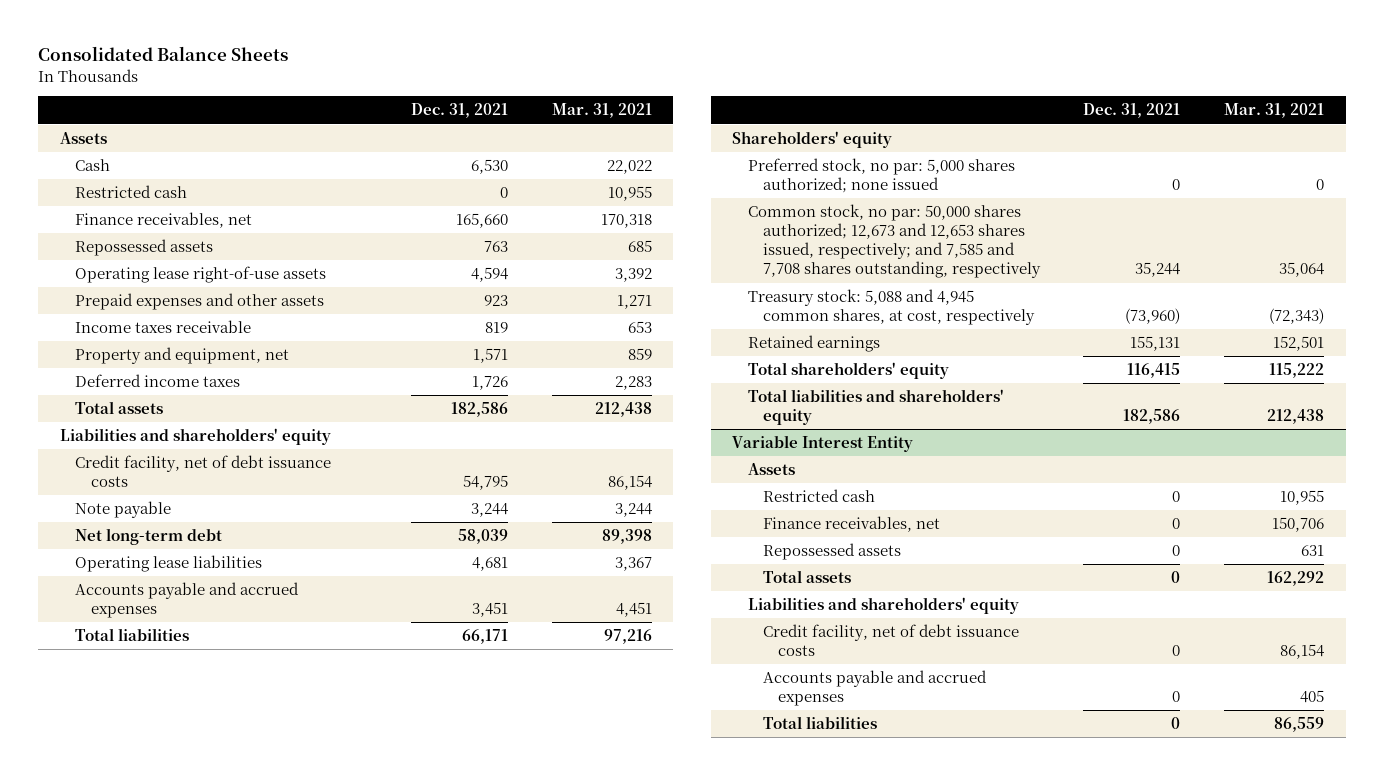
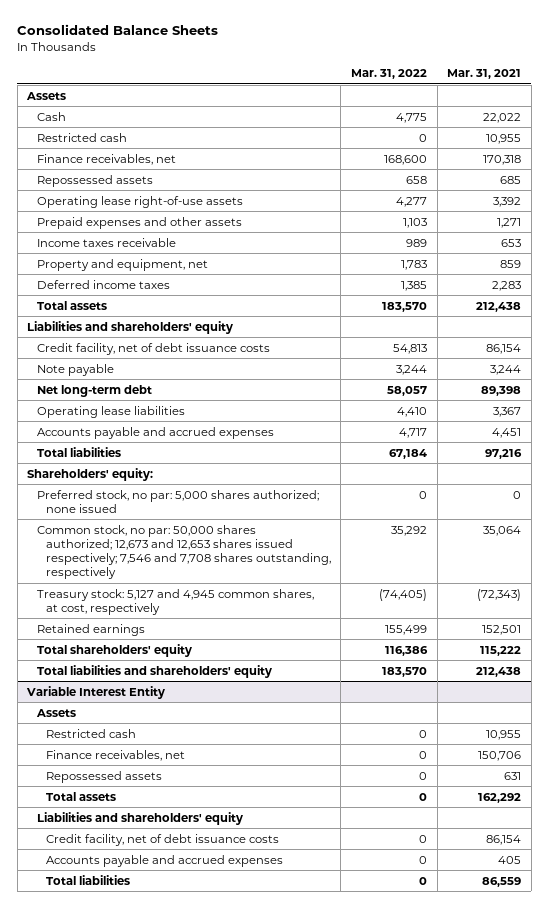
[411,103,509,119] Dec. 31, 2021 -> none
none -> [350,68,427,79] Mar. 31, 2022
[732,130,893,148] Shareholders' equity -> [27,467,154,481] Shareholders' equity:
[747,203,1041,279] Common stock, no par: 50,000 shares authorized; 12,673 and 12,653 shares issued, respectively; and 7,585 and 7,708 shares outstanding, respectively -> [36,524,331,579] Common stock, no par: 50,000 shares authorized; 12,673 and 12,653 shares issued respectively; 7,546 and 7,708 shares outstanding, respectively
[747,288,1035,326] Treasury stock: 5,088 and 4,945 common shares, at cost, respectively -> [36,588,314,615] Treasury stock: 5,127 and 4,945 common shares, at cost, respectively

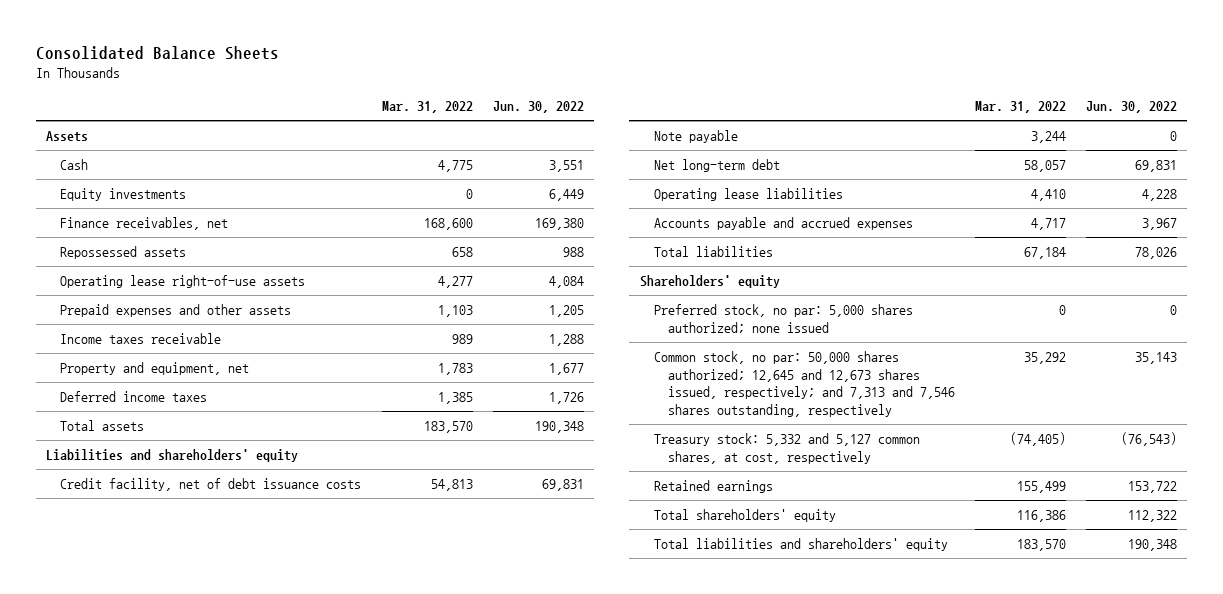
[447,68,522,79] Mar. 31, 2021 -> none
none -> [492,101,584,114] Jun. 30, 2022
[36,132,127,142] Restricted cash -> none
none -> [60,187,187,201] Equity investments
[27,467,154,481] Shareholders' equity: -> [639,274,780,288] Shareholders' equity
[36,524,331,579] Common stock, no par: 50,000 shares authorized; 12,673 and 12,653 shares issued respectively; 7,546 and 7,708 shares outstanding, respectively -> [653,350,955,418] Common stock, no par: 50,000 shares authorized; 12,645 and 12,673 shares issued, respectively; and 7,313 and 7,546 shares outstanding, respectively
[36,588,314,615] Treasury stock: 5,127 and 4,945 common shares, at cost, respectively -> [653,432,920,464] Treasury stock: 5,332 and 5,127 common shares, at cost, respectively
[26,685,166,699] Variable Interest Entity -> none
[35,708,76,717] Assets -> none
[45,728,136,738] Restricted cash -> none
[45,749,185,761] Finance receivables, net -> none
[45,770,162,783] Repossessed assets -> none
[45,791,116,801] Total assets -> none
[36,811,243,825] Liabilities and shareholders' equity -> none
[45,833,279,846] Credit facility, net of debt issuance costs -> none
[45,854,283,867] Accounts payable and accrued expenses -> none
[45,874,130,885] Total liabilities -> none

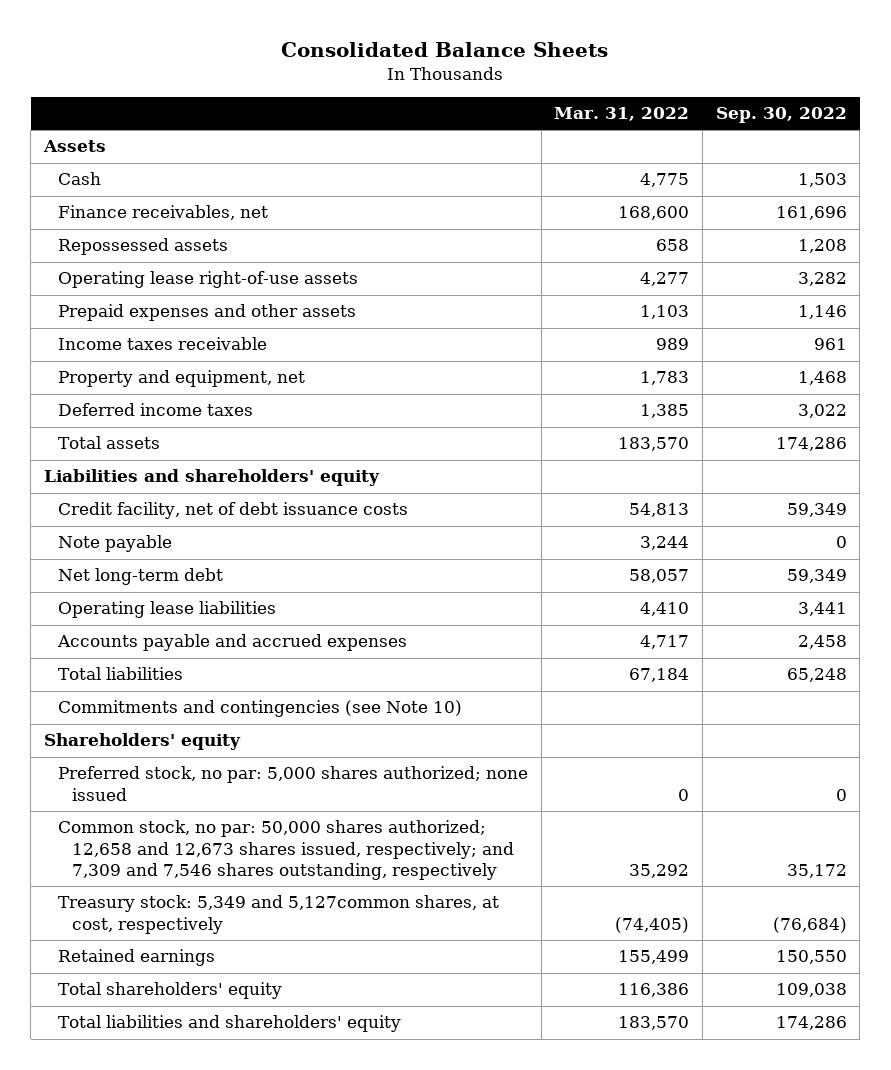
[492,101,584,114] Jun. 30, 2022 -> none
none -> [715,107,847,124] Sep. 30, 2022
[60,187,187,201] Equity investments -> none
none -> [57,700,462,718] Commitments and contingencies (see Note 10)
[653,350,955,418] Common stock, no par: 50,000 shares authorized; 12,645 and 12,673 shares issued, respectively; and 7,313 and 7,546 shares outstanding, respectively -> [57,820,515,881] Common stock, no par: 50,000 shares authorized; 12,658 and 12,673 shares issued, respectively; and 7,309 and 7,546 shares outstanding, respectively
[653,432,920,464] Treasury stock: 5,332 and 5,127 common shares, at cost, respectively -> [57,895,499,934] Treasury stock: 5,349 and 5,127common shares, at cost, respectively

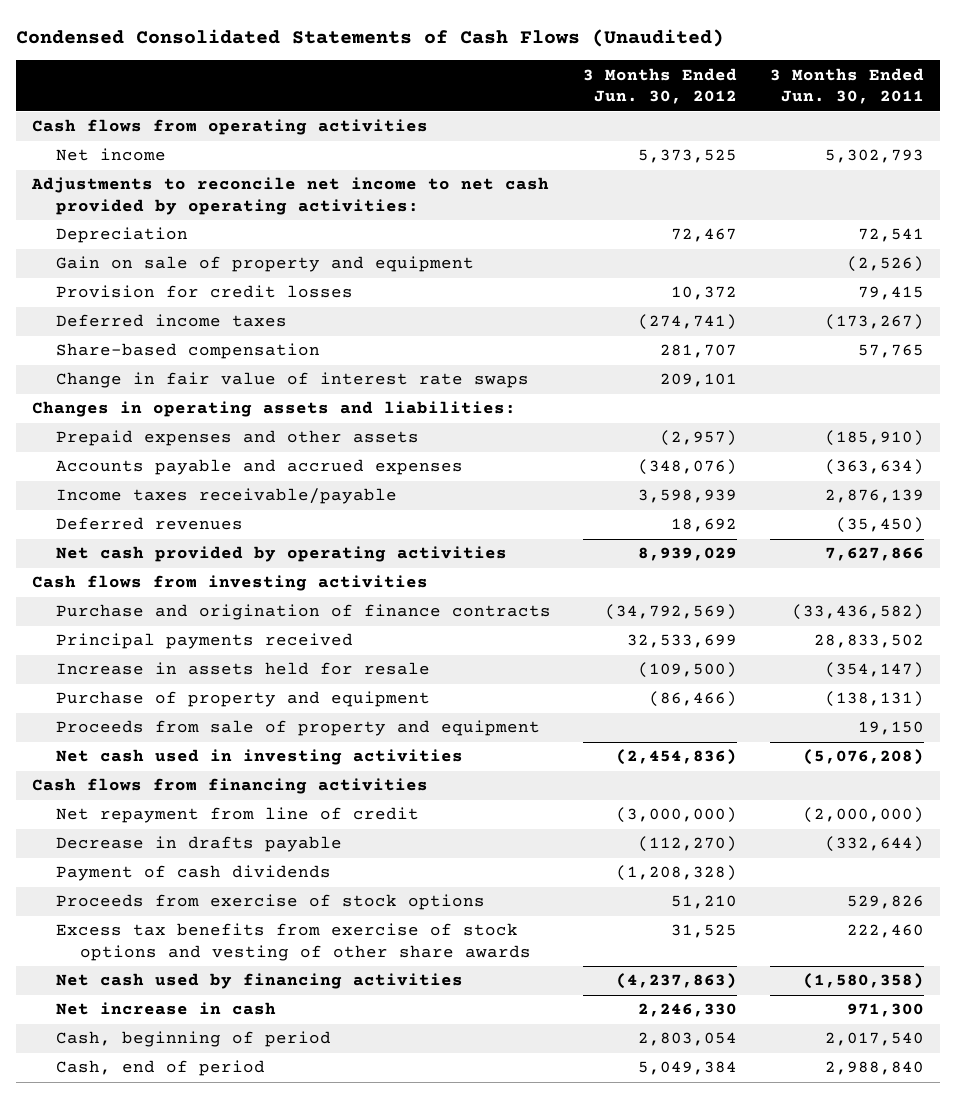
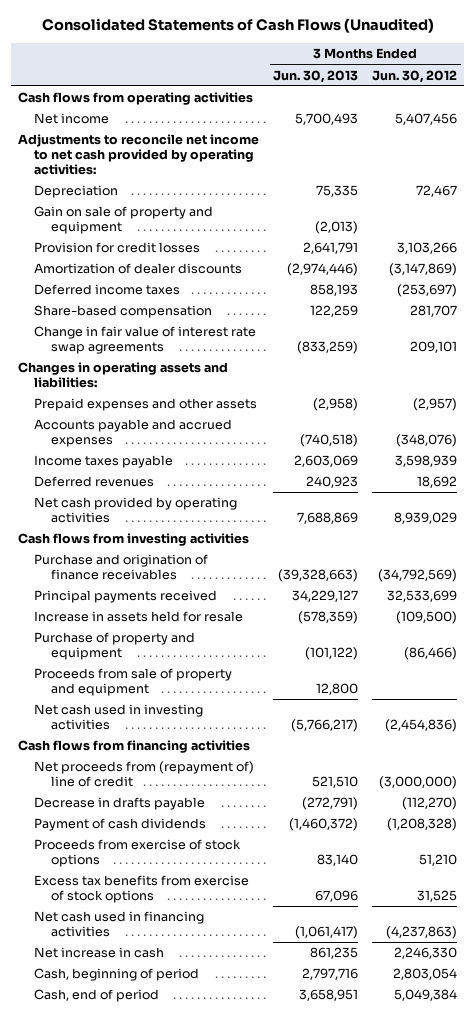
[16,28,725,47] Condensed Consolidated Statements of Cash Flows (Unaudited) -> [41,18,434,34] Consolidated Statements of Cash Flows (Unaudited)
[769,67,924,105] 3 Months Ended Jun. 30, 2011 -> none
none -> [273,69,359,83] Jun. 30, 2013
[638,149,738,164] 5,373,525 -> [395,113,458,126] 5,407,456
[671,286,738,301] 10,372 -> [397,242,458,255] 3,103,266
none -> [34,263,243,275] Amortization of dealer discounts
[638,314,738,331] (274,741) -> [397,284,458,298] (253,697)
[55,372,529,389] Change in fair value of interest rate swaps -> [34,326,257,354] Change in fair value of interest rate swap agreements
[55,488,397,505] Income taxes receivable/payable -> [34,455,174,469] Income taxes payable
[55,604,551,621] Purchase and origination of finance contracts -> [34,554,209,580] Purchase and origination of finance receivables
[55,807,419,824] Net repayment from line of credit -> [34,761,255,787] Net proceeds from (repayment of) line of credit
[55,923,531,962] Excess tax benefits from exercise of stock options and vesting of other share awards -> [34,875,250,903] Excess tax benefits from exercise of stock options
[55,973,463,990] Net cash used by financing activities -> [34,911,205,937] Net cash used in financing activities

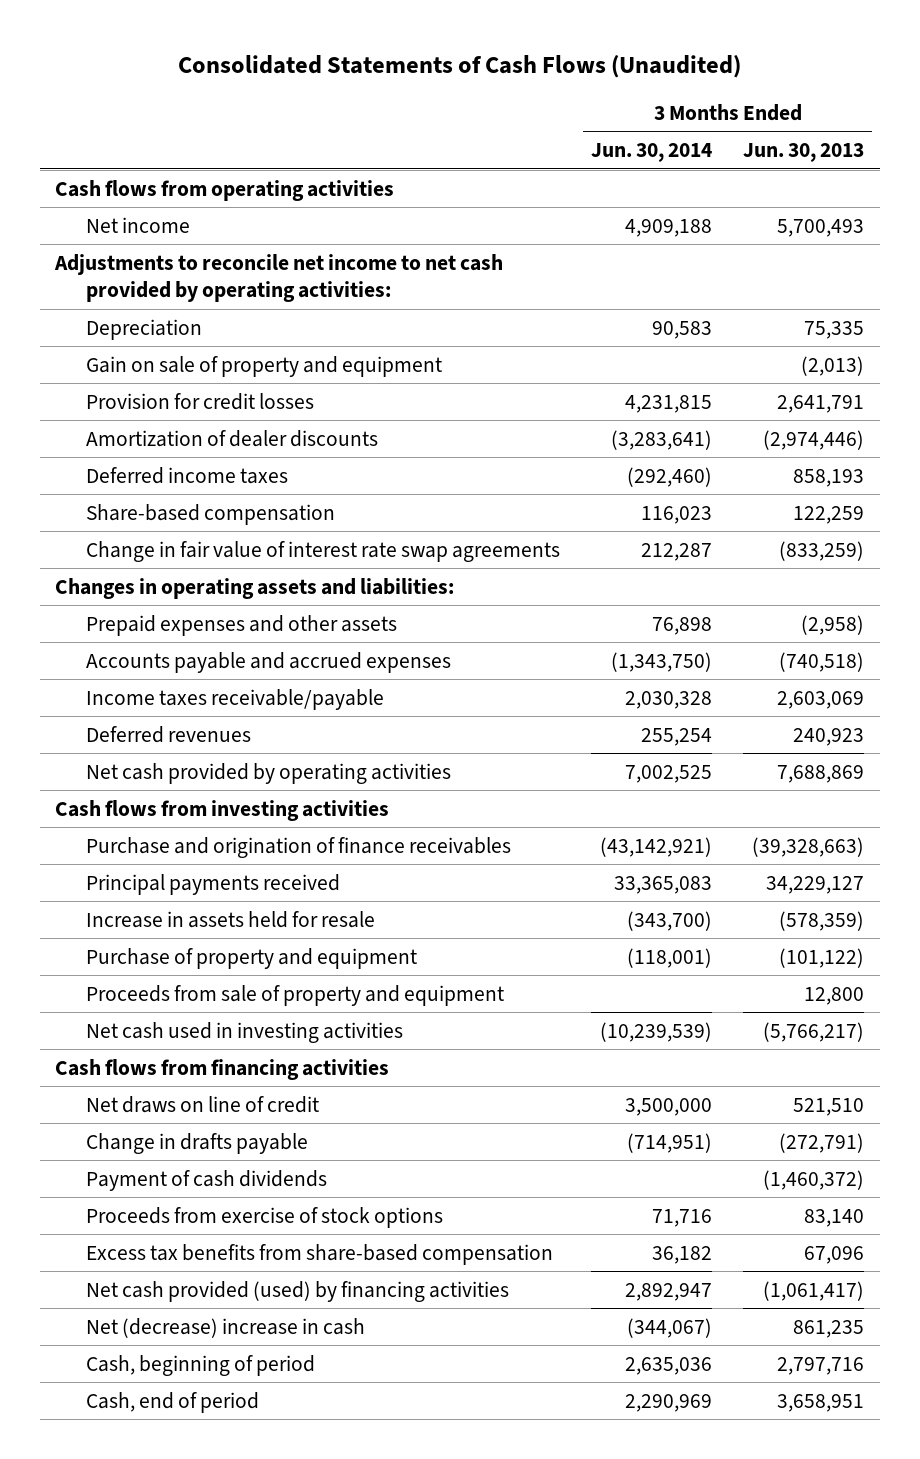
[372,69,458,83] Jun. 30, 2012 -> none
none -> [591,142,713,162] Jun. 30, 2014
[34,455,174,469] Income taxes payable -> [86,688,385,710] Income taxes receivable/payable
[34,761,255,787] Net proceeds from (repayment of) line of credit -> [86,1095,320,1113] Net draws on line of credit
[34,797,206,811] Decrease in drafts payable -> [86,1132,309,1154] Change in drafts payable
[34,875,250,903] Excess tax benefits from exercise of stock options -> [86,1243,554,1265] Excess tax benefits from share-based compensation
[34,911,205,937] Net cash used in financing activities -> [86,1280,510,1302] Net cash provided (used) by financing activities
[34,947,165,959] Net increase in cash -> [86,1317,366,1338] Net (decrease) increase in cash

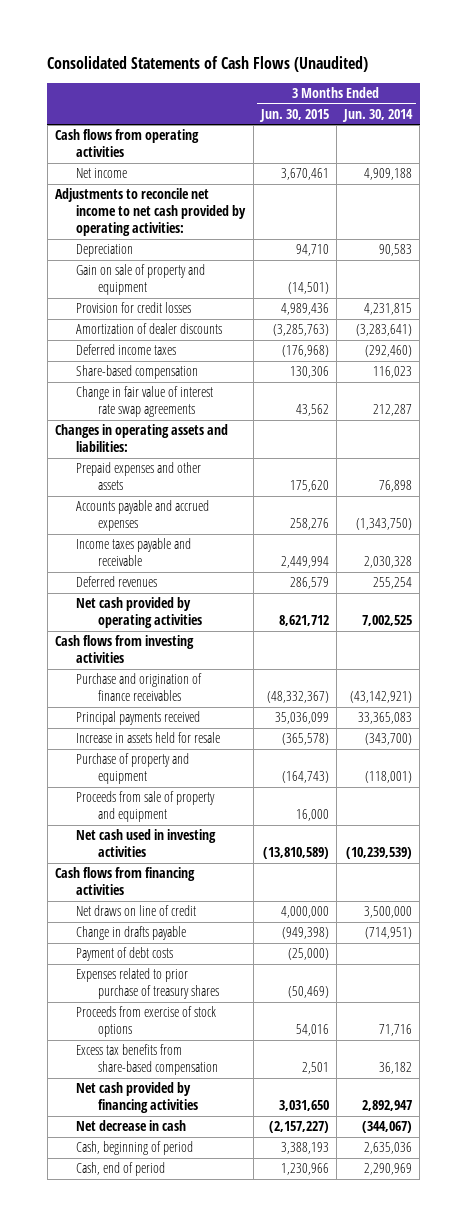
[743,142,865,162] Jun. 30, 2013 -> none
none -> [258,109,329,123] Jun. 30, 2015
[86,688,385,710] Income taxes receivable/payable -> [76,538,192,567] Income taxes payable and receivable
[86,1169,328,1191] Payment of cash dividends -> none
none -> [76,947,174,962] Payment of debt costs
none -> [76,968,219,1000] Expenses related to prior purchase of treasury shares
[86,1280,510,1302] Net cash provided (used) by financing activities -> [76,1082,198,1114] Net cash provided by financing activities
[86,1317,366,1338] Net (decrease) increase in cash -> [76,1120,187,1132] Net decrease in cash

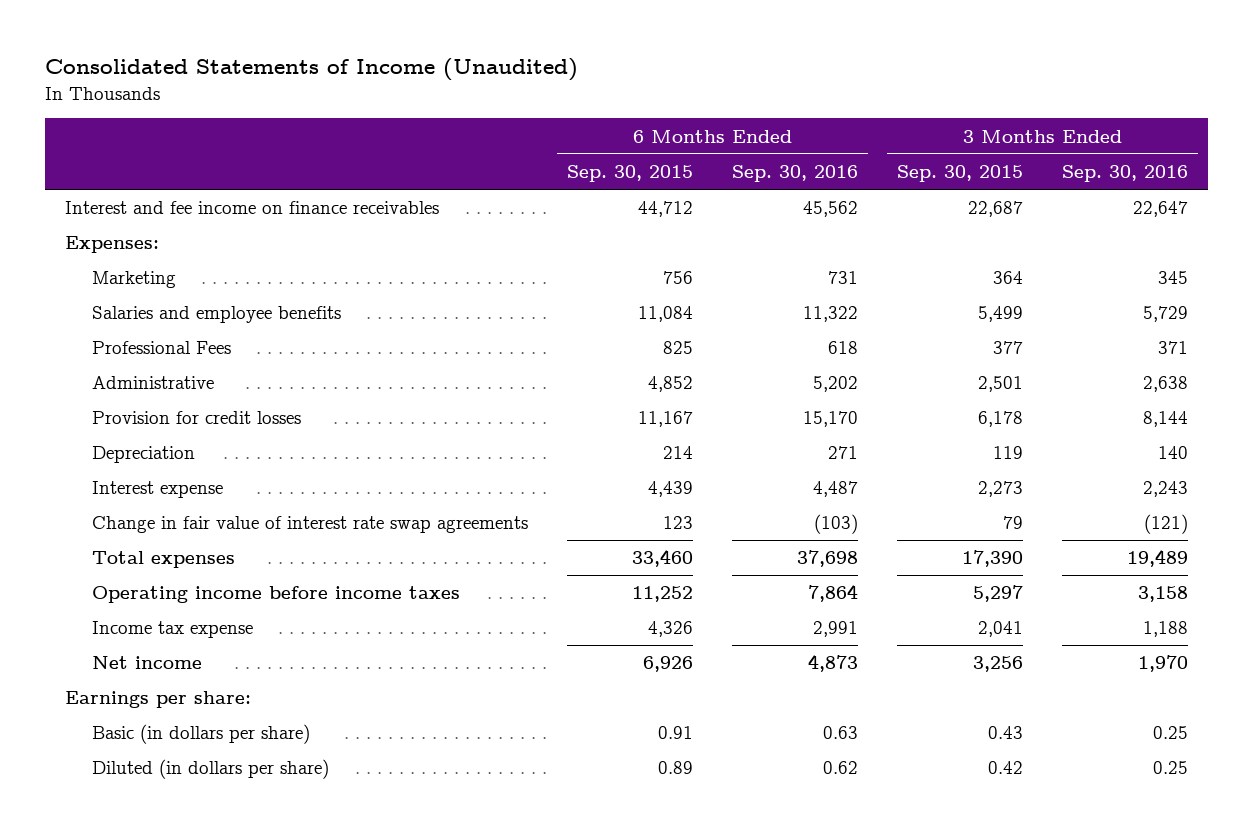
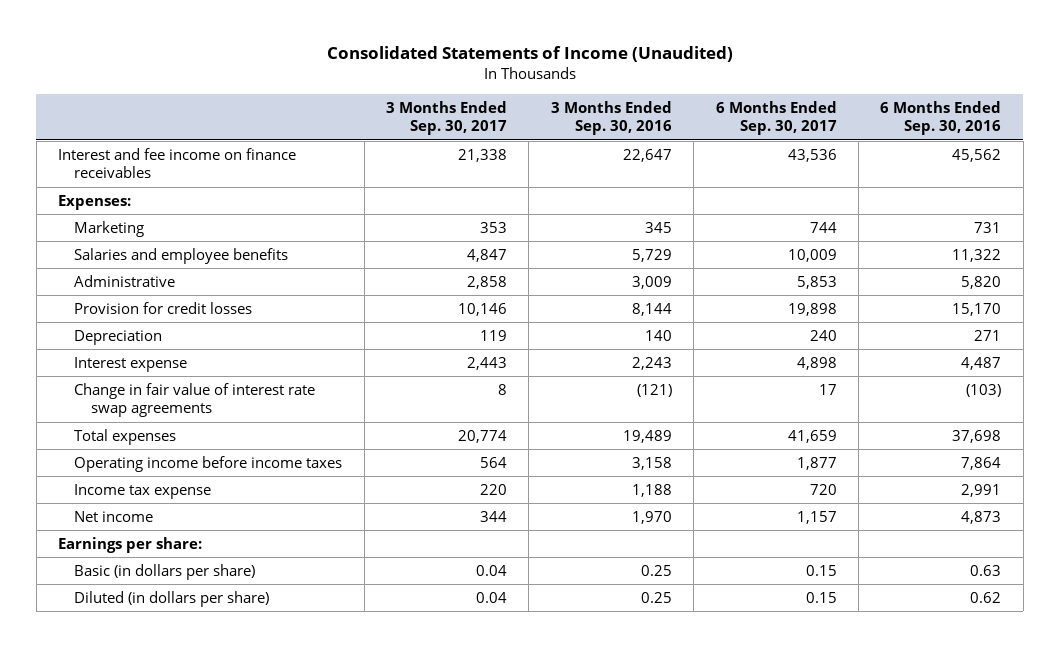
[566,165,693,183] Sep. 30, 2015 -> none
[897,165,1024,183] Sep. 30, 2015 -> none
none -> [386,100,508,136] 3 Months Ended Sep. 30, 2017
none -> [715,100,837,136] 6 Months Ended Sep. 30, 2017
[91,341,231,355] Professional Fees -> none
[813,376,859,393] 5,202 -> [961,275,1002,289] 5,820
[1143,376,1189,393] 2,638 -> [631,275,672,289] 3,009

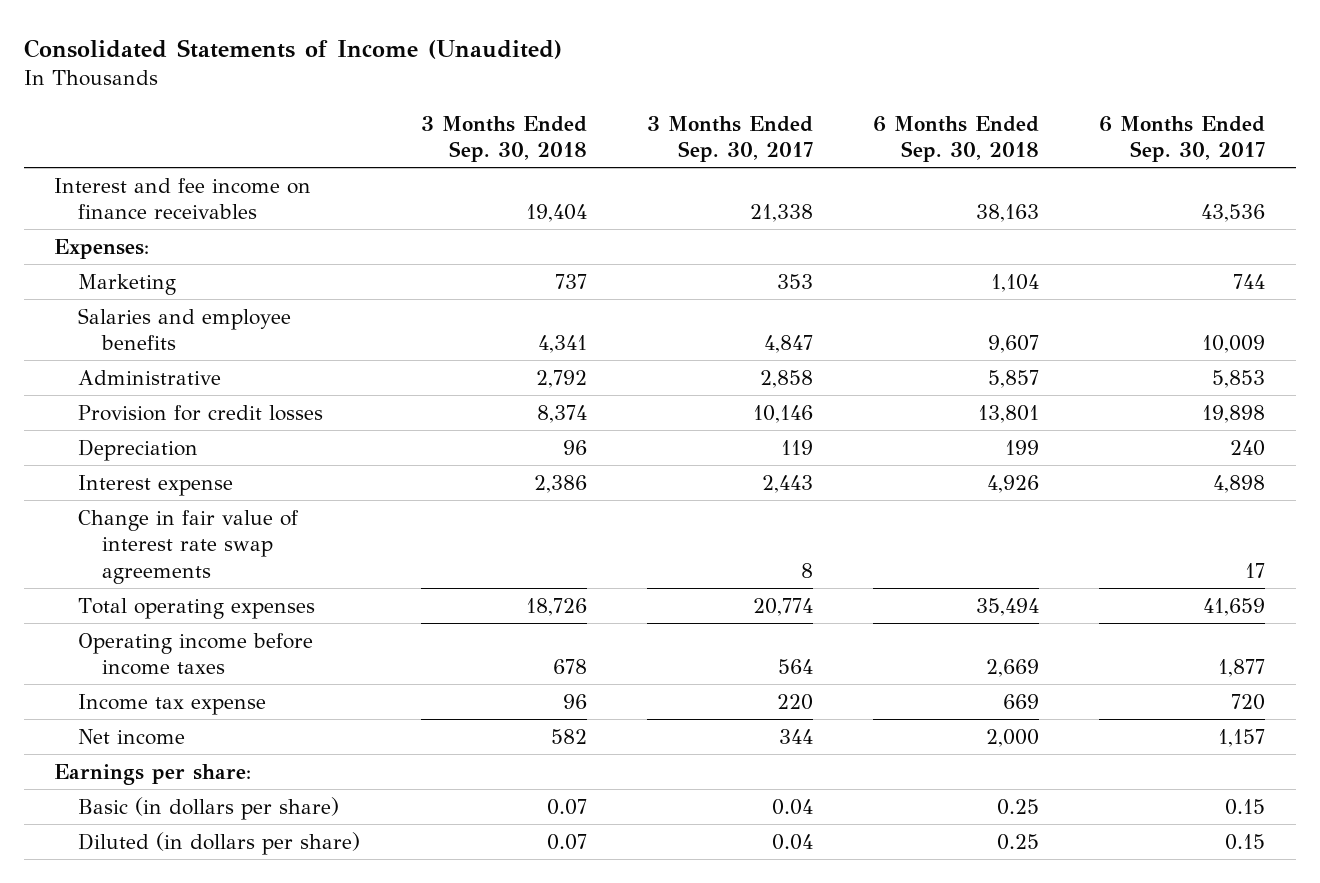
[550,100,672,136] 3 Months Ended Sep. 30, 2016 -> none
[880,100,1002,136] 6 Months Ended Sep. 30, 2016 -> none
none -> [420,115,587,163] 3 Months Ended Sep. 30, 2018
none -> [873,115,1040,163] 6 Months Ended Sep. 30, 2018
[74,428,177,445] Total expenses -> [78,597,316,619] Total operating expenses

